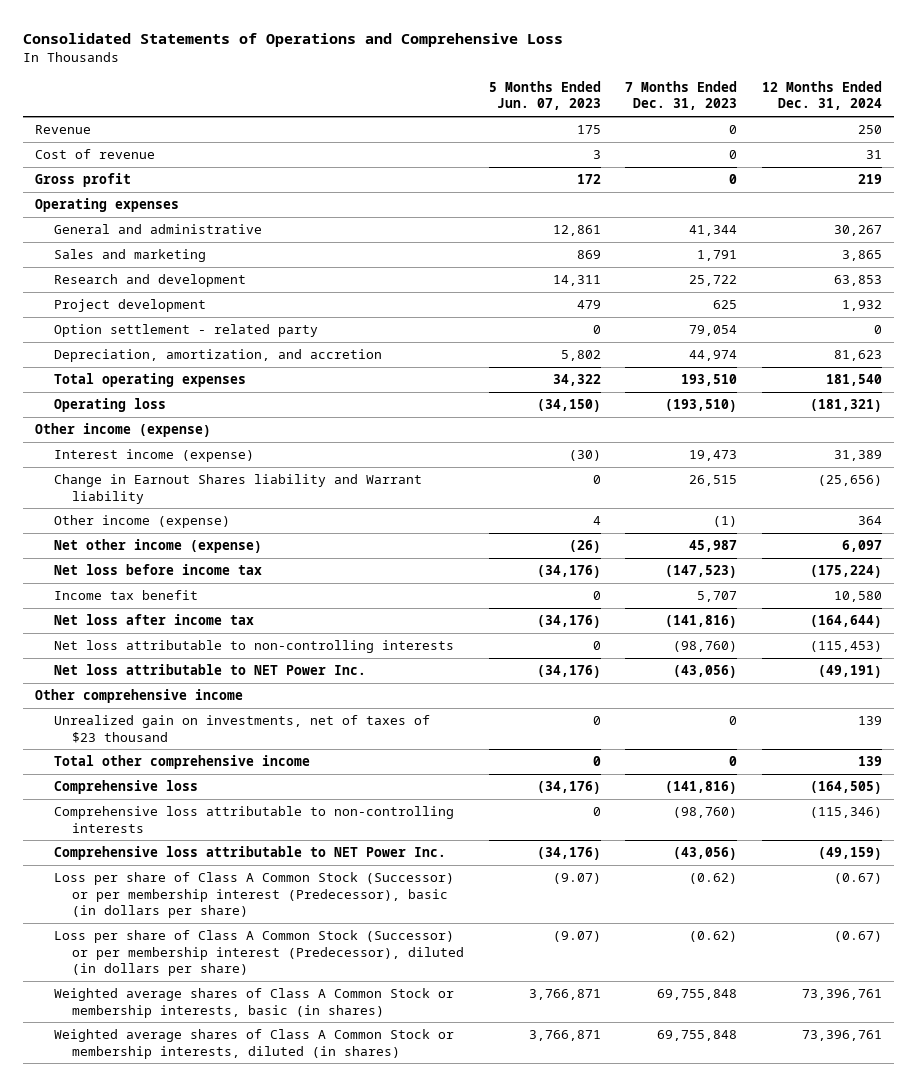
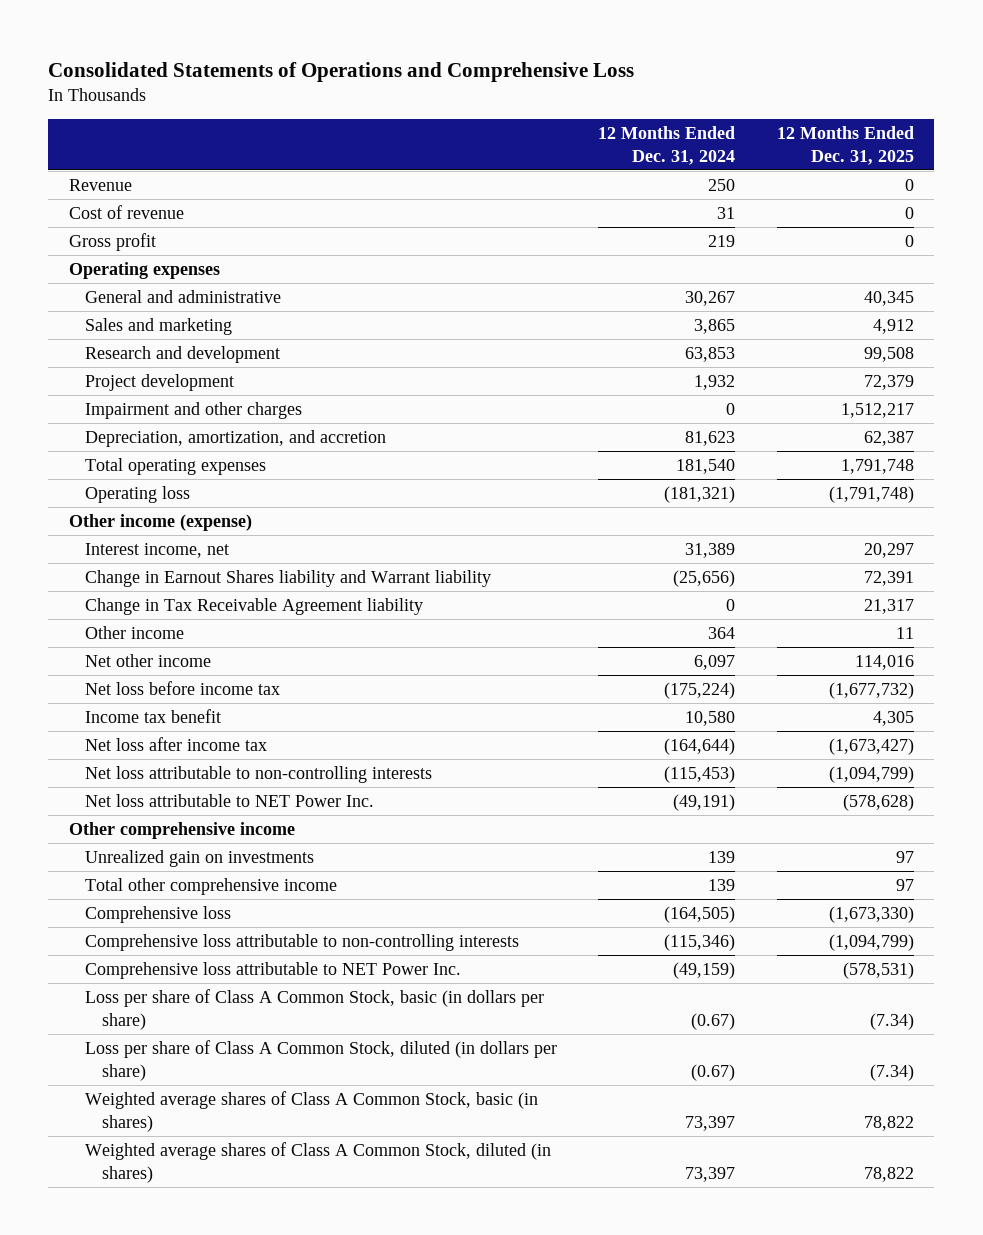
[488,80,601,111] 5 Months Ended Jun. 07, 2023 -> none
[625,80,738,111] 7 Months Ended Dec. 31, 2023 -> none
none -> [776,125,914,165] 12 Months Ended Dec. 31, 2025
[53,324,318,338] Option settlement - related party -> none
none -> [85,401,303,419] Impairment and other charges
[53,449,254,463] Interest income (expense) -> [85,542,230,558] Interest income, net
none -> [85,597,424,615] Change in Tax Receivable Agreement liability
[53,515,230,529] Other income (expense) -> [85,625,185,639] Other income
[53,539,262,554] Net other income (expense) -> [85,653,212,667] Net other income
[53,715,430,743] Unrealized gain on investments, net of taxes of $23 thousand -> [85,849,315,867] Unrealized gain on investments
[53,872,454,919] Loss per share of Class A Common Stock (Successor) or per membership interest (Predecessor), basic (in dollars per share) -> [85,988,545,1030] Loss per share of Class A Common Stock, basic (in dollars per share)
[53,930,465,977] Loss per share of Class A Common Stock (Successor) or per membership interest (Predecessor), diluted (in dollars per share) -> [85,1039,558,1081] Loss per share of Class A Common Stock, diluted (in dollars per share)
[53,988,454,1018] Weighted average shares of Class A Common Stock or membership interests, basic (in shares) -> [85,1090,539,1132] Weighted average shares of Class A Common Stock, basic (in shares)
[801,989,882,1001] 73,396,761 -> [685,1115,736,1131] 73,397
[53,1029,454,1059] Weighted average shares of Class A Common Stock or membership interests, diluted (in shares) -> [85,1141,552,1183] Weighted average shares of Class A Common Stock, diluted (in shares)
[801,1030,882,1042] 73,396,761 -> [685,1166,736,1182] 73,397

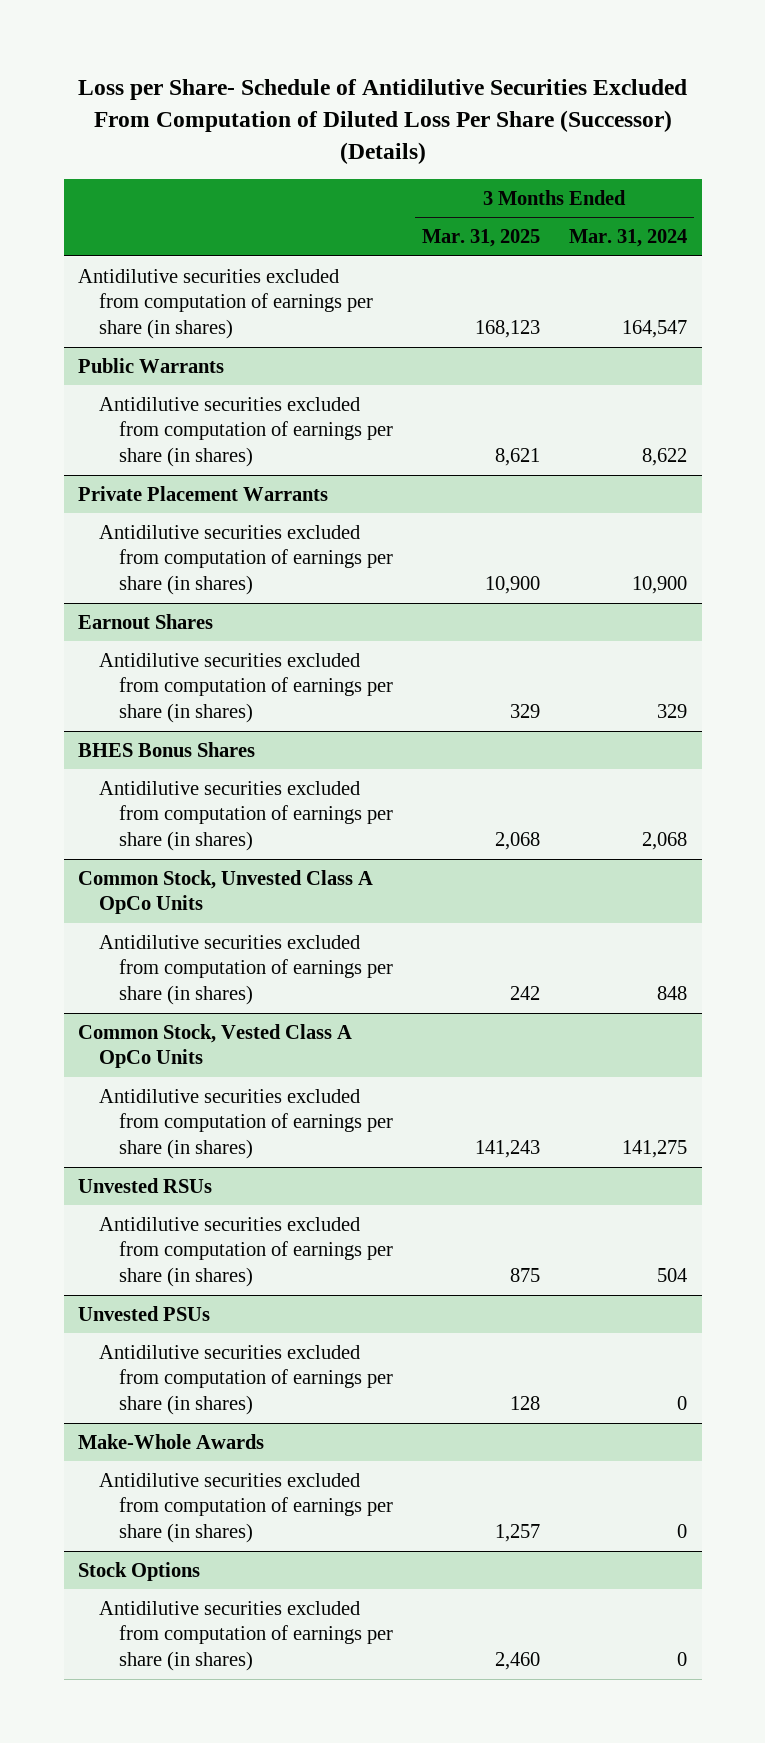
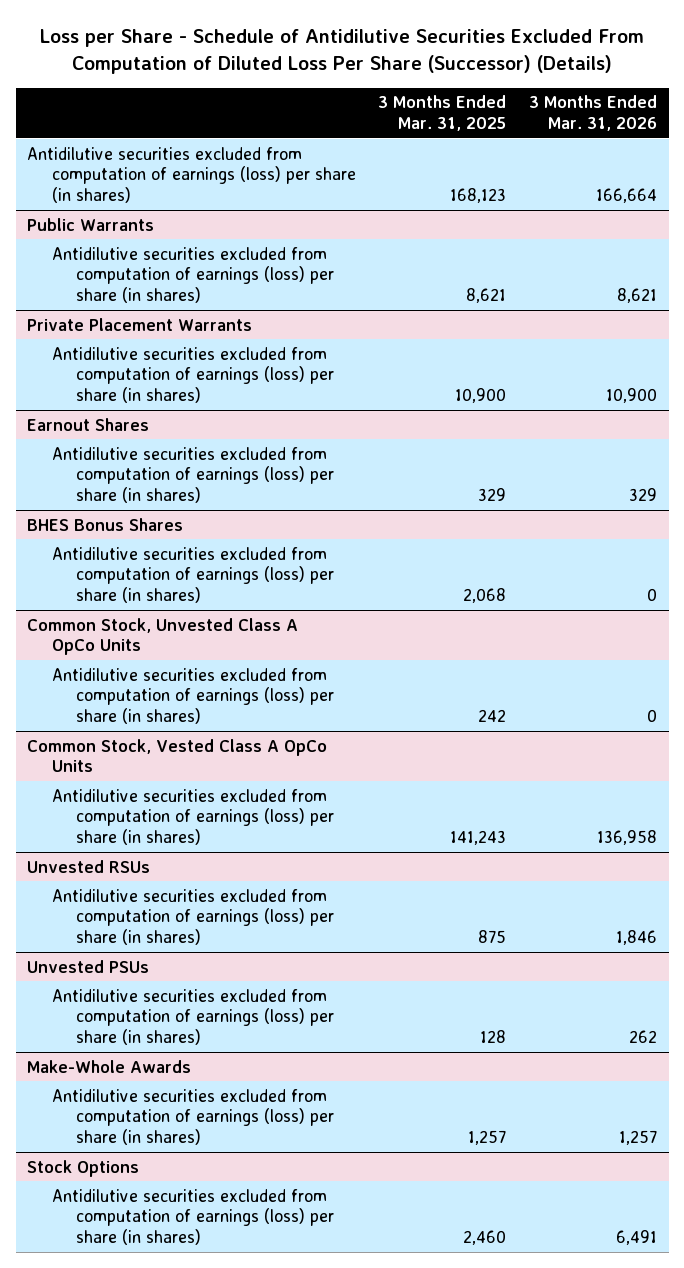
[77,79,687,164] Loss per Share- Schedule of Antidilutive Securities Excluded From Computation of Diluted Loss Per Share (Successor) (Details) -> [40,29,645,75] Loss per Share - Schedule of Antidilutive Securities Excluded From Computation of Diluted Loss Per Share (Successor) (Details)
[568,229,687,248] Mar. 31, 2024 -> none
none -> [529,95,658,132] 3 Months Ended Mar. 31, 2026
[78,268,373,339] Antidilutive securities excluded from computation of earnings per share (in shares) -> [27,146,356,204] Antidilutive securities excluded from computation of earnings (loss) per share (in shares)
[98,396,393,467] Antidilutive securities excluded from computation of earnings per share (in shares) -> [51,246,334,304] Antidilutive securities excluded from computation of earnings (loss) per share (in shares)
[98,524,393,595] Antidilutive securities excluded from computation of earnings per share (in shares) -> [51,346,334,404] Antidilutive securities excluded from computation of earnings (loss) per share (in shares)
[98,652,393,723] Antidilutive securities excluded from computation of earnings per share (in shares) -> [51,446,334,504] Antidilutive securities excluded from computation of earnings (loss) per share (in shares)
[98,780,393,851] Antidilutive securities excluded from computation of earnings per share (in shares) -> [51,546,334,604] Antidilutive securities excluded from computation of earnings (loss) per share (in shares)
[98,934,393,1005] Antidilutive securities excluded from computation of earnings per share (in shares) -> [51,667,334,725] Antidilutive securities excluded from computation of earnings (loss) per share (in shares)
[98,1088,393,1159] Antidilutive securities excluded from computation of earnings per share (in shares) -> [51,788,334,846] Antidilutive securities excluded from computation of earnings (loss) per share (in shares)
[98,1216,393,1287] Antidilutive securities excluded from computation of earnings per share (in shares) -> [51,888,334,946] Antidilutive securities excluded from computation of earnings (loss) per share (in shares)
[98,1344,393,1415] Antidilutive securities excluded from computation of earnings per share (in shares) -> [51,988,334,1046] Antidilutive securities excluded from computation of earnings (loss) per share (in shares)
[98,1472,393,1543] Antidilutive securities excluded from computation of earnings per share (in shares) -> [51,1088,334,1146] Antidilutive securities excluded from computation of earnings (loss) per share (in shares)
[98,1600,393,1671] Antidilutive securities excluded from computation of earnings per share (in shares) -> [51,1188,334,1246] Antidilutive securities excluded from computation of earnings (loss) per share (in shares)

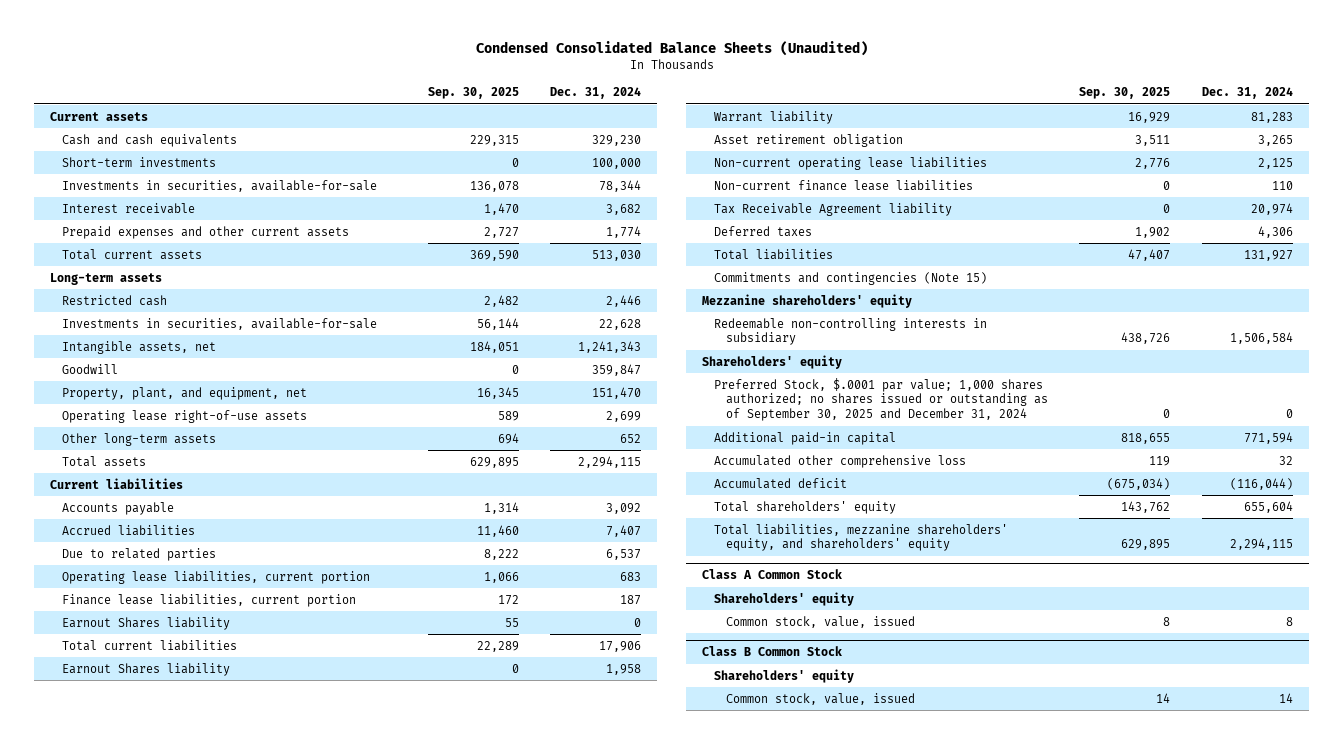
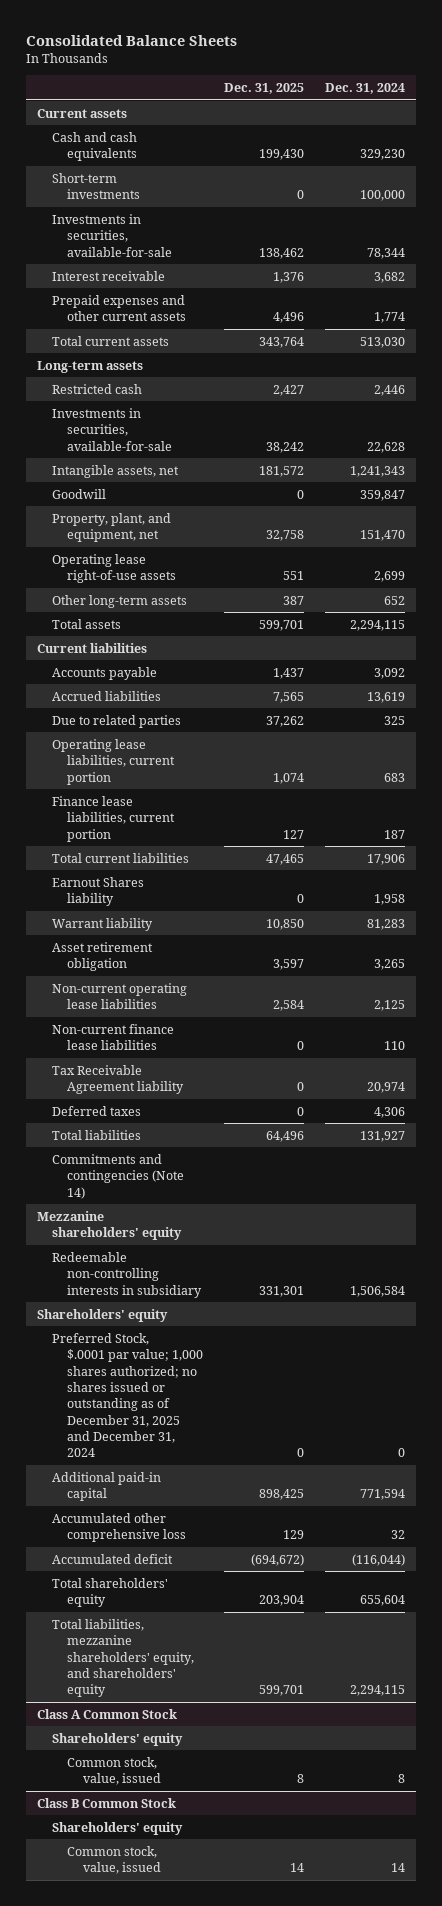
[475,40,868,56] Condensed Consolidated Balance Sheets (Unaudited) -> [26,34,238,46] Consolidated Balance Sheets
[427,87,519,100] Sep. 30, 2025 -> none
none -> [224,83,305,95] Dec. 31, 2025
[606,524,642,537] 7,407 -> [367,691,406,703] 13,619
[606,548,642,560] 6,537 -> [384,715,406,725] 325
[62,616,231,630] Earnout Shares liability -> none
[713,271,987,285] Commitments and contingencies (Note 15) -> [51,1153,185,1199] Commitments and contingencies (Note 14)
[713,377,1048,422] Preferred Stock, $.0001 par value; 1,000 shares authorized; no shares issued or outstanding as of September 30, 2025 and December 31, 2024 -> [51,1332,204,1458] Preferred Stock, $.0001 par value; 1,000 shares authorized; no shares issued or outstanding as of December 31, 2025 and December 31, 2024

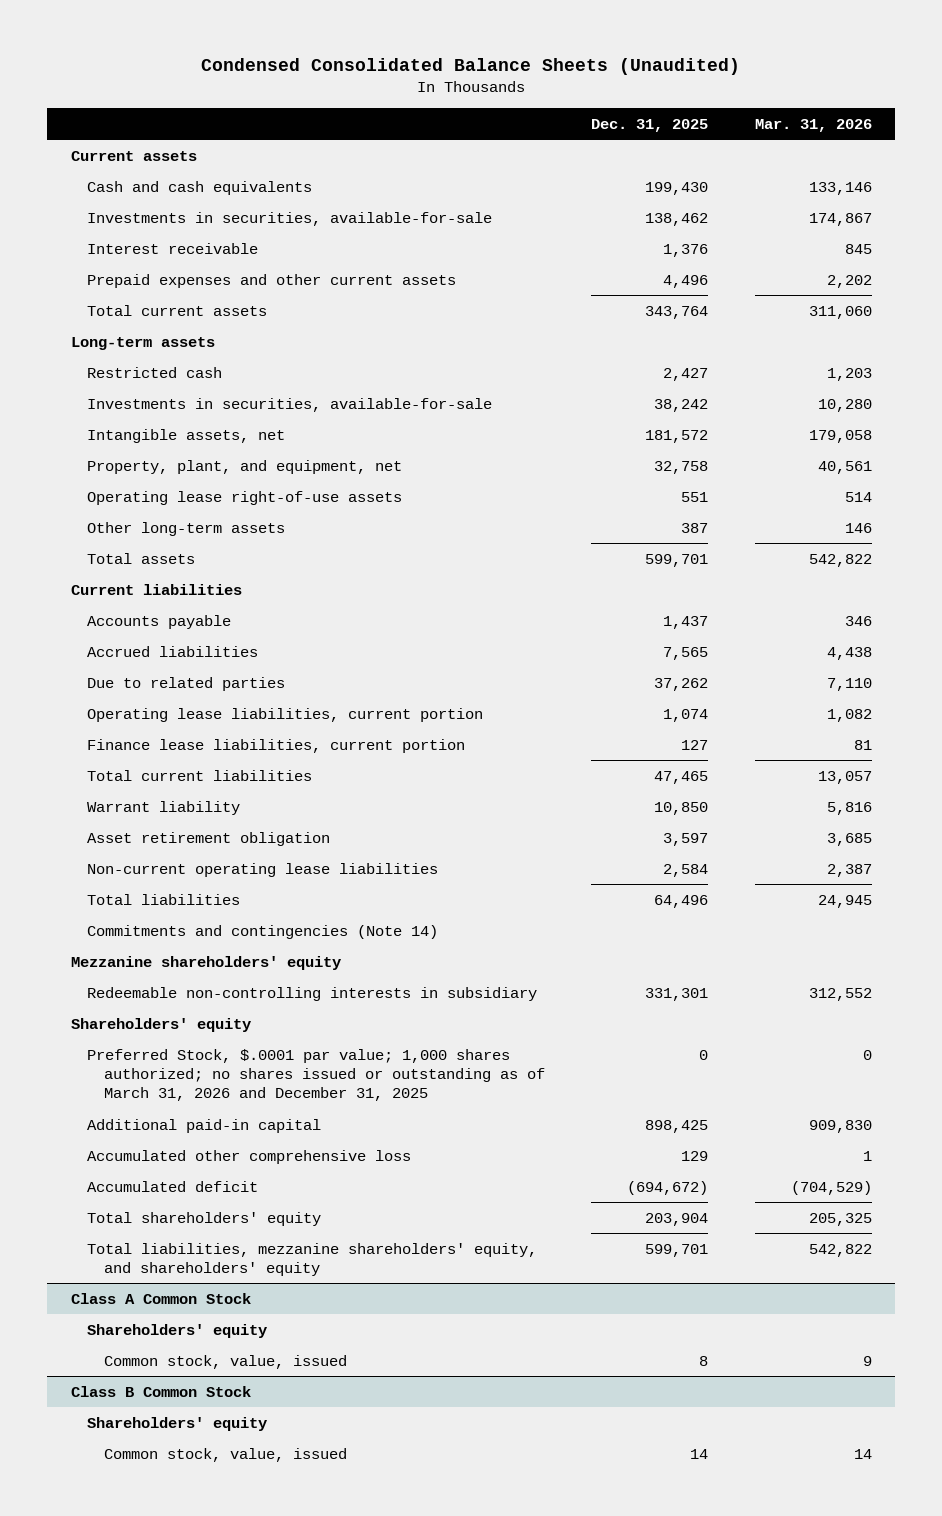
[26,34,238,46] Consolidated Balance Sheets -> [201,58,741,76] Condensed Consolidated Balance Sheets (Unaudited)
[325,83,406,95] Dec. 31, 2024 -> none
none -> [754,118,872,132] Mar. 31, 2026
[51,172,141,200] Short-term investments -> none
[51,488,106,499] Goodwill -> none
[51,876,144,907] Earnout Shares liability -> none
[51,1023,174,1051] Non-current finance lease liabilities -> none
[51,1064,185,1095] Tax Receivable Agreement liability -> none
[51,1105,141,1116] Deferred taxes -> none
[51,1332,204,1458] Preferred Stock, $.0001 par value; 1,000 shares authorized; no shares issued or outstanding as of December 31, 2025 and December 31, 2024 -> [87,1048,546,1102] Preferred Stock, $.0001 par value; 1,000 shares authorized; no shares issued or outstanding as of March 31, 2026 and December 31, 2025

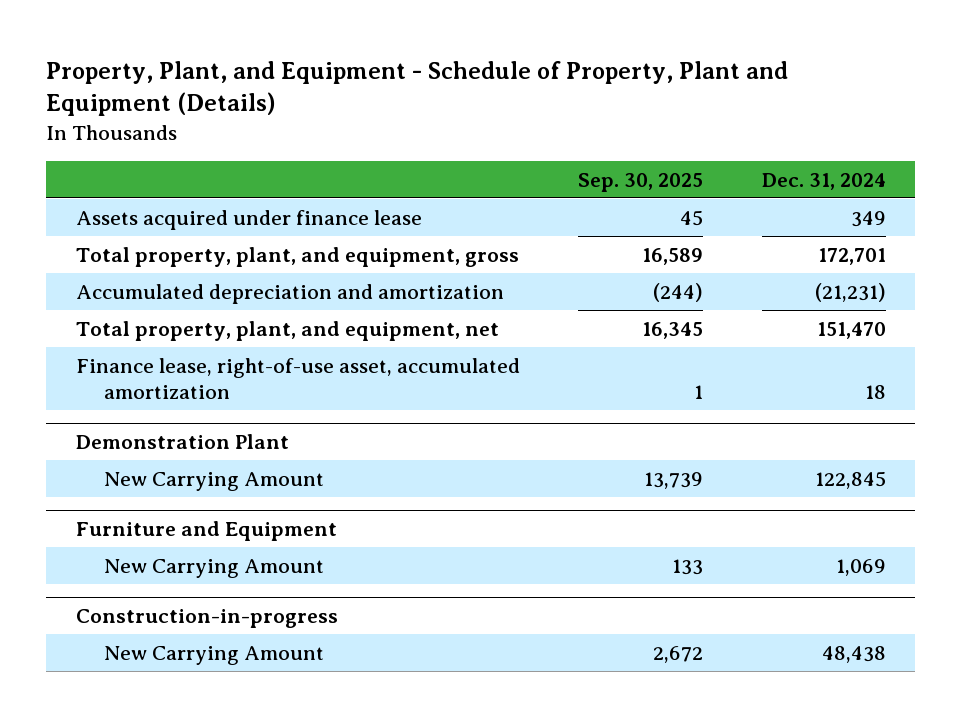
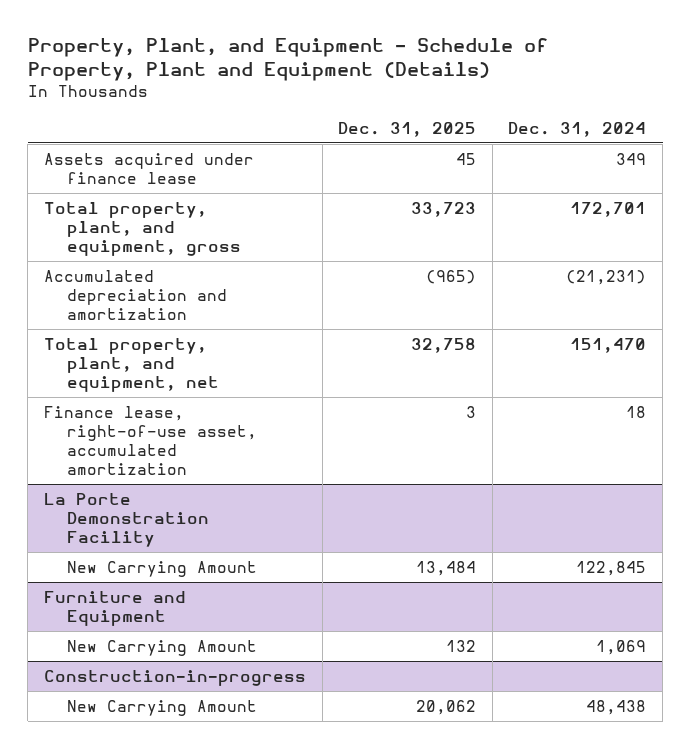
[578,172,704,192] Sep. 30, 2025 -> none
none -> [338,121,477,137] Dec. 31, 2025
[75,433,289,449] Demonstration Plant -> [43,492,210,547] La Porte Demonstration Facility

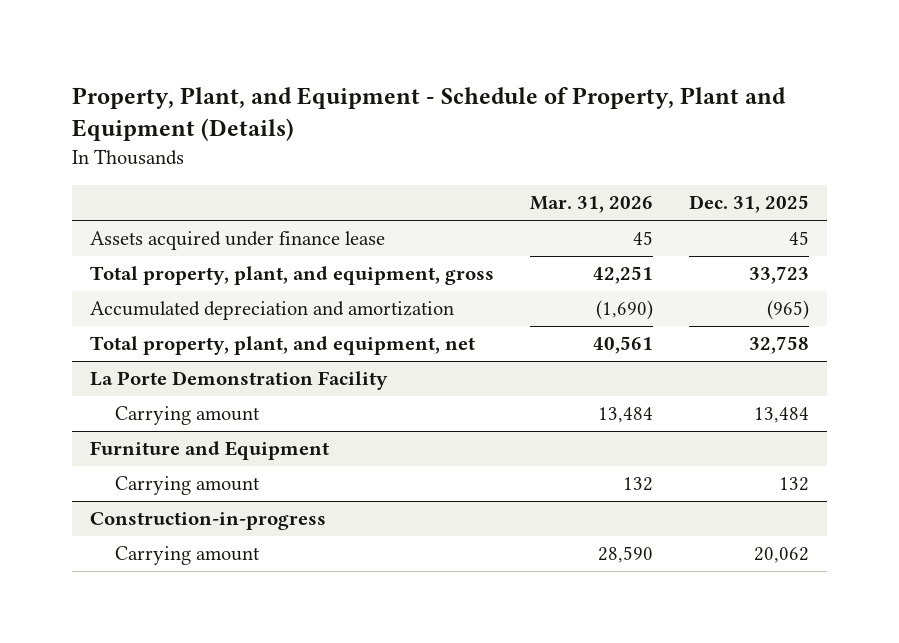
[508,121,647,137] Dec. 31, 2024 -> none
none -> [529,196,653,214] Mar. 31, 2026
[43,405,258,475] Finance lease, right-of-use asset, accumulated amortization -> none
[67,560,258,577] New Carrying Amount -> [114,406,260,426] Carrying amount
[67,639,258,656] New Carrying Amount -> [114,476,260,496] Carrying amount
[67,699,258,716] New Carrying Amount -> [114,546,260,566] Carrying amount

